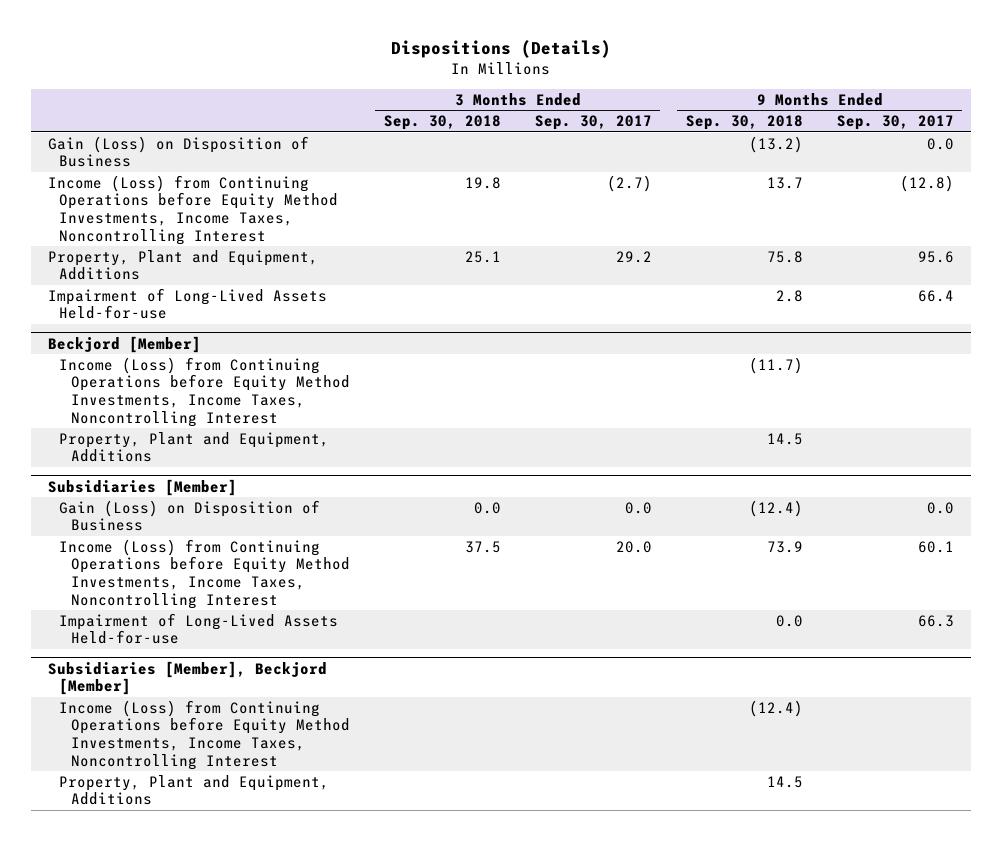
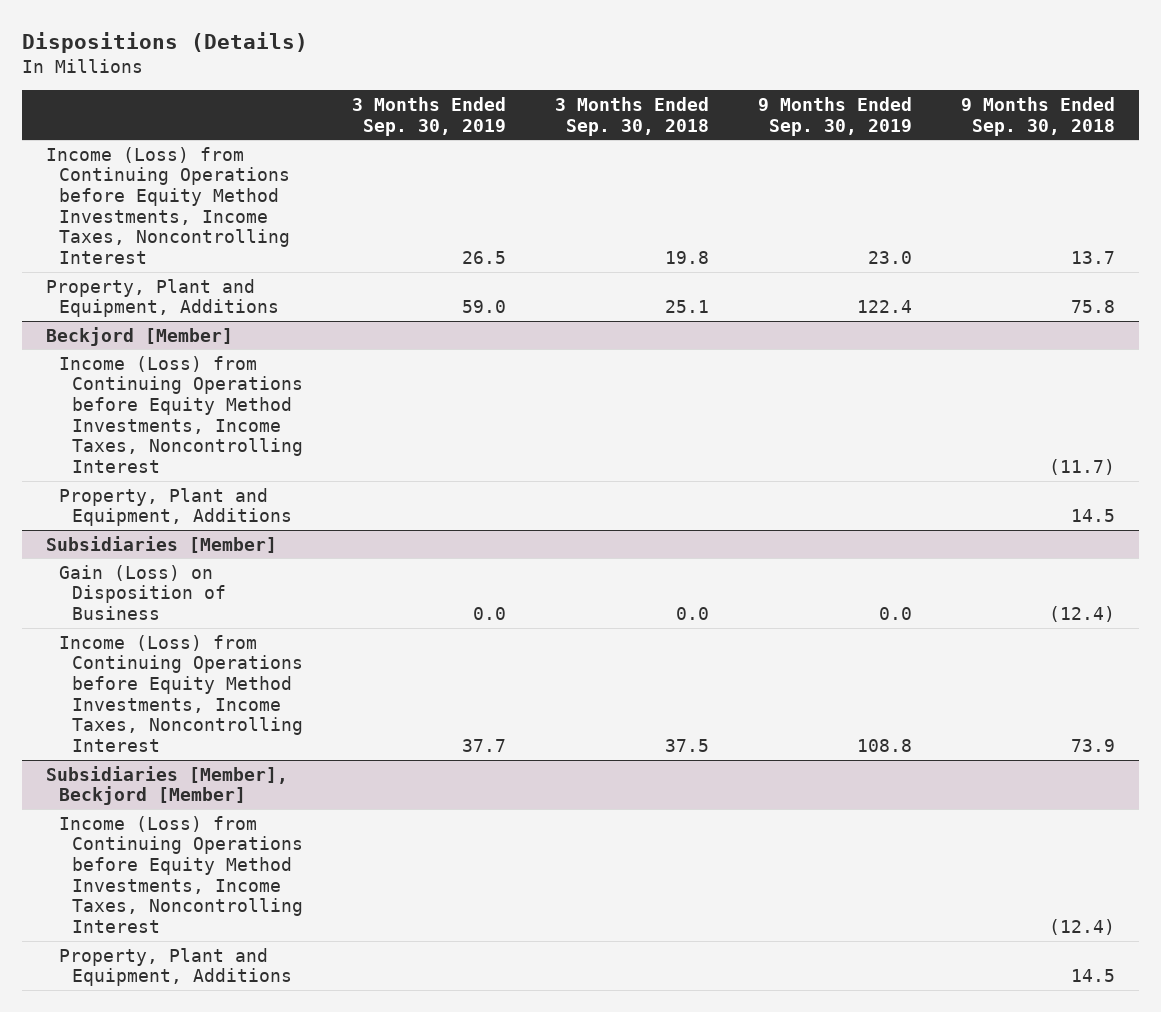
[534,115,652,131] Sep. 30, 2017 -> none
[836,115,954,131] Sep. 30, 2017 -> none
none -> [352,97,507,136] 3 Months Ended Sep. 30, 2019
none -> [757,97,912,136] 9 Months Ended Sep. 30, 2019
[47,135,309,168] Gain (Loss) on Disposition of Business -> none
[47,287,327,320] Impairment of Long-Lived Assets Held-for-use -> none
[59,612,339,645] Impairment of Long-Lived Assets Held-for-use -> none

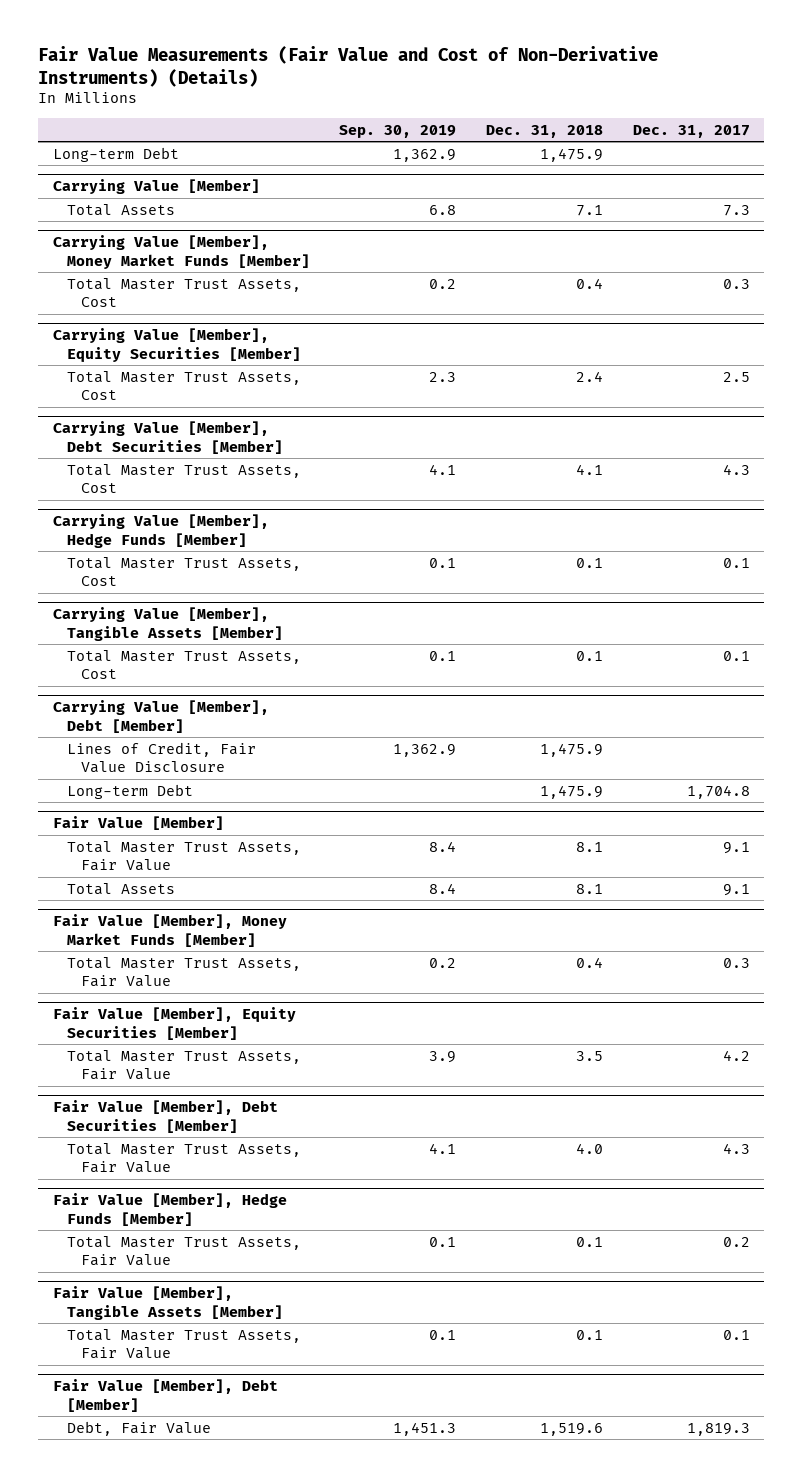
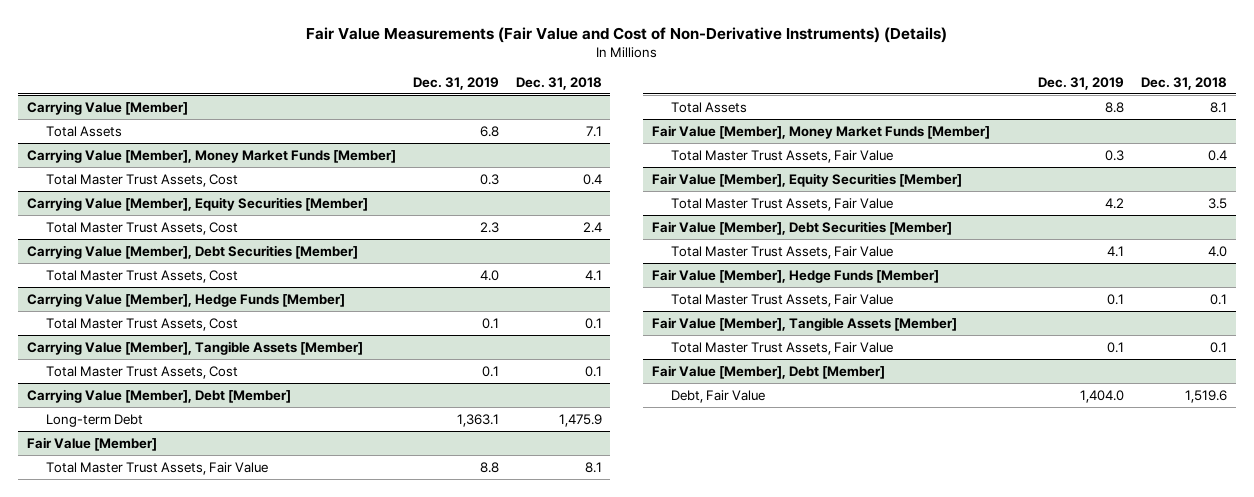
[339,124,457,138] Sep. 30, 2019 -> none
[632,124,750,138] Dec. 31, 2017 -> none
none -> [412,76,499,90] Dec. 31, 2019
[53,146,180,162] Long-term Debt -> none
[66,741,256,774] Lines of Credit, Fair Value Disclosure -> none

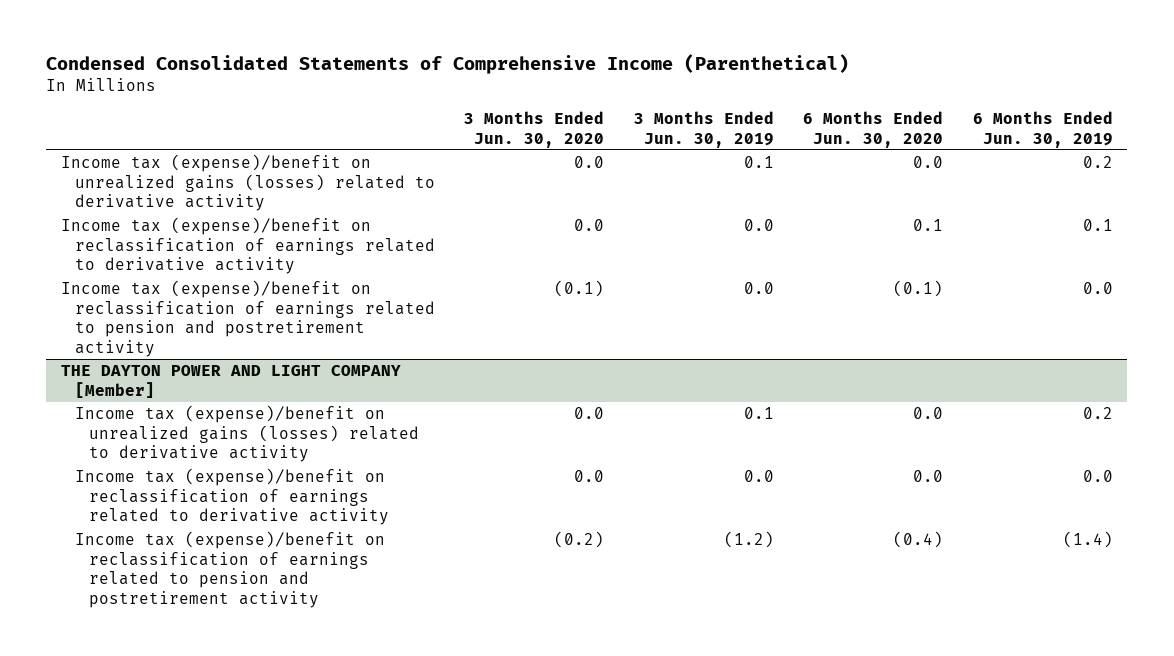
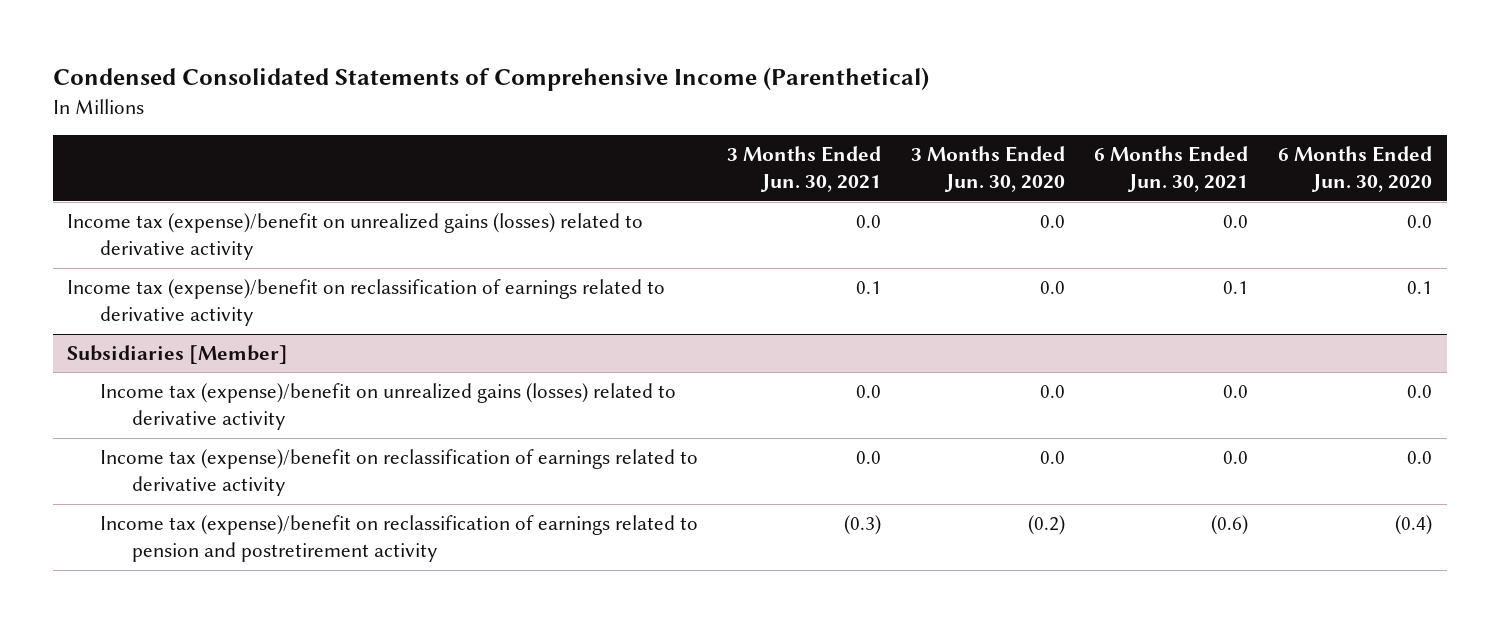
[633,111,774,148] 3 Months Ended Jun. 30, 2019 -> none
[972,111,1113,148] 6 Months Ended Jun. 30, 2019 -> none
none -> [727,146,882,193] 3 Months Ended Jun. 30, 2021
none -> [1094,146,1249,193] 6 Months Ended Jun. 30, 2021
[60,280,436,357] Income tax (expense)/benefit on reclassification of earnings related to pension and postretirement activity -> none
[60,365,401,398] THE DAYTON POWER AND LIGHT COMPANY [Member] -> [67,345,289,365] Subsidiaries [Member]

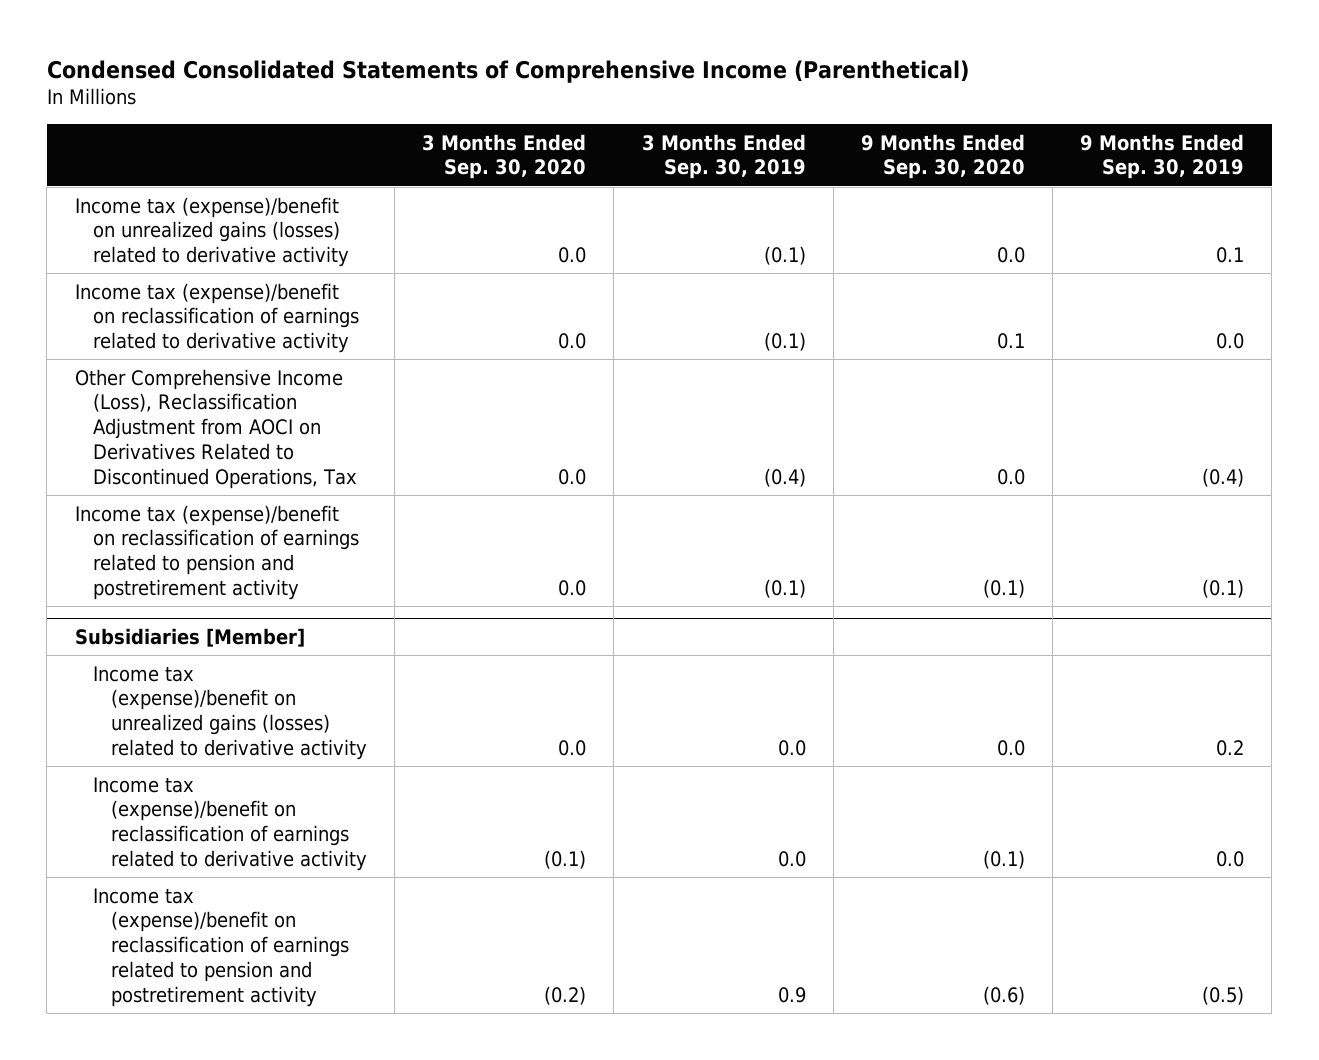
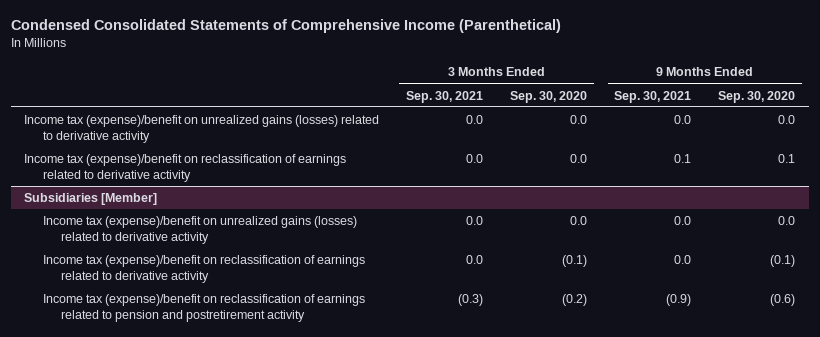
[641,133,806,180] 3 Months Ended Sep. 30, 2019 -> none
[1080,133,1245,180] 9 Months Ended Sep. 30, 2019 -> none
none -> [406,90,484,103] Sep. 30, 2021
none -> [614,90,692,103] Sep. 30, 2021
[74,368,357,489] Other Comprehensive Income (Loss), Reclassification Adjustment from AOCI on Derivatives Related to Discontinued Operations, Tax -> none
[74,504,359,600] Income tax (expense)/benefit on reclassification of earnings related to pension and postretirement activity -> none

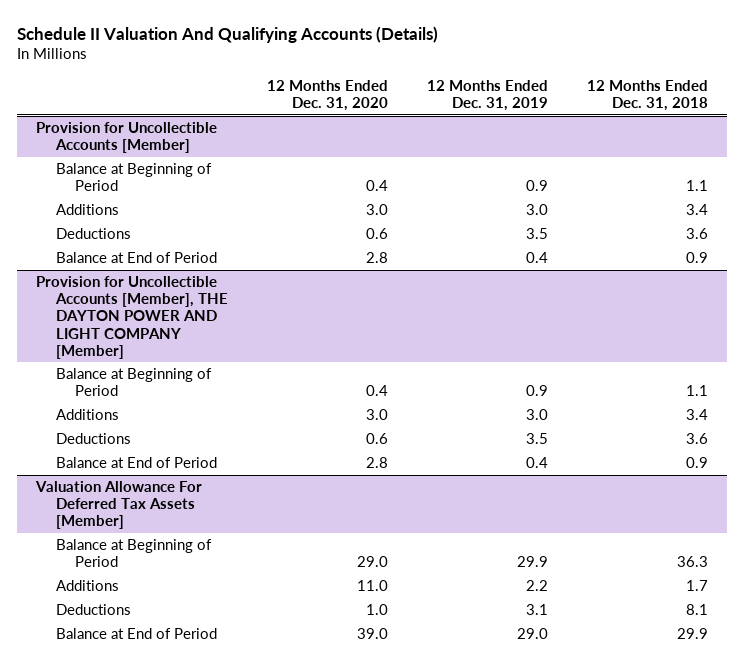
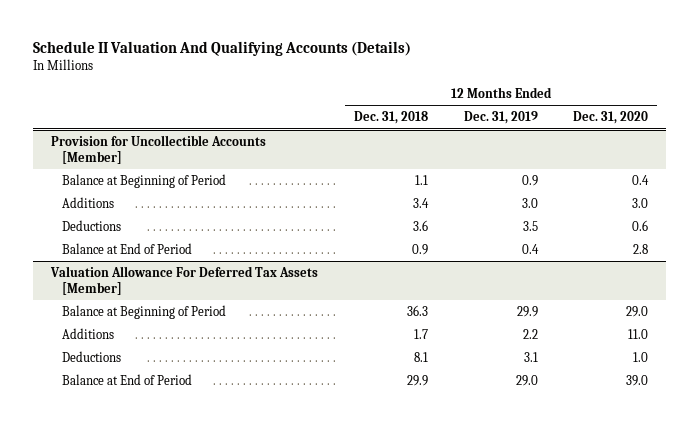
[36,276,228,359] Provision for Uncollectible Accounts [Member], THE DAYTON POWER AND LIGHT COMPANY [Member] -> none
[55,368,212,397] Balance at Beginning of Period -> none
[55,409,119,421] Additions -> none
[55,433,131,445] Deductions -> none
[55,457,217,469] Balance at End of Period -> none

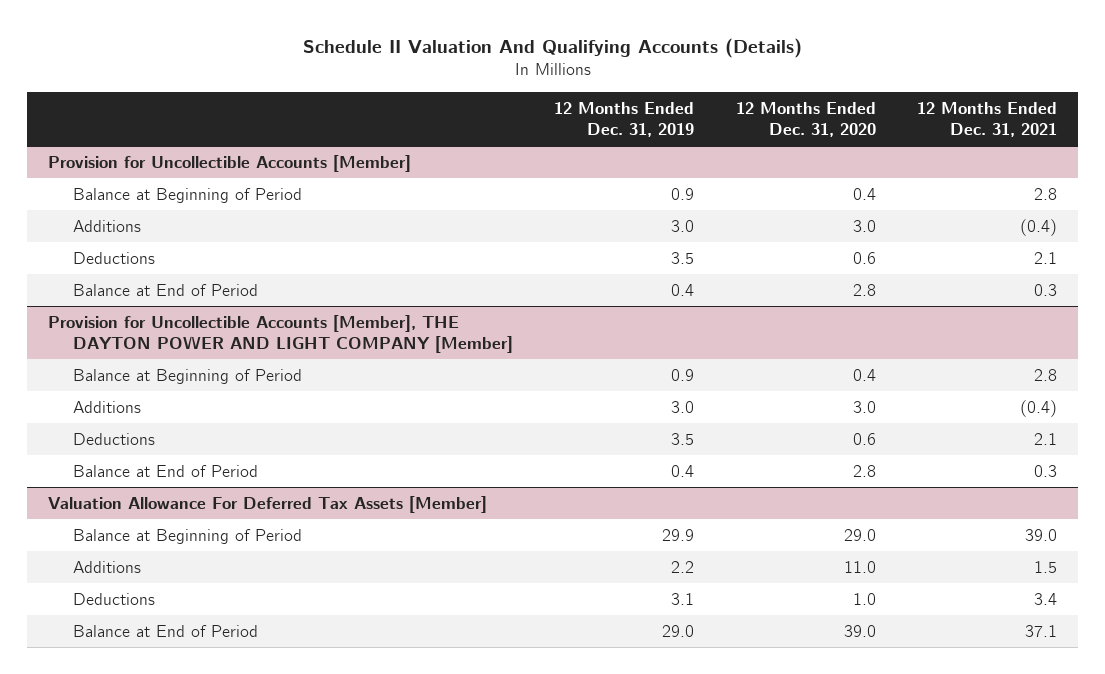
[353,111,428,125] Dec. 31, 2018 -> none
none -> [917,101,1058,137] 12 Months Ended Dec. 31, 2021
none -> [48,314,513,353] Provision for Uncollectible Accounts [Member], THE DAYTON POWER AND LIGHT COMPANY [Member]
none -> [72,368,302,384] Balance at Beginning of Period
none -> [72,400,141,413] Additions
none -> [72,432,155,445] Deductions
none -> [72,464,258,477] Balance at End of Period

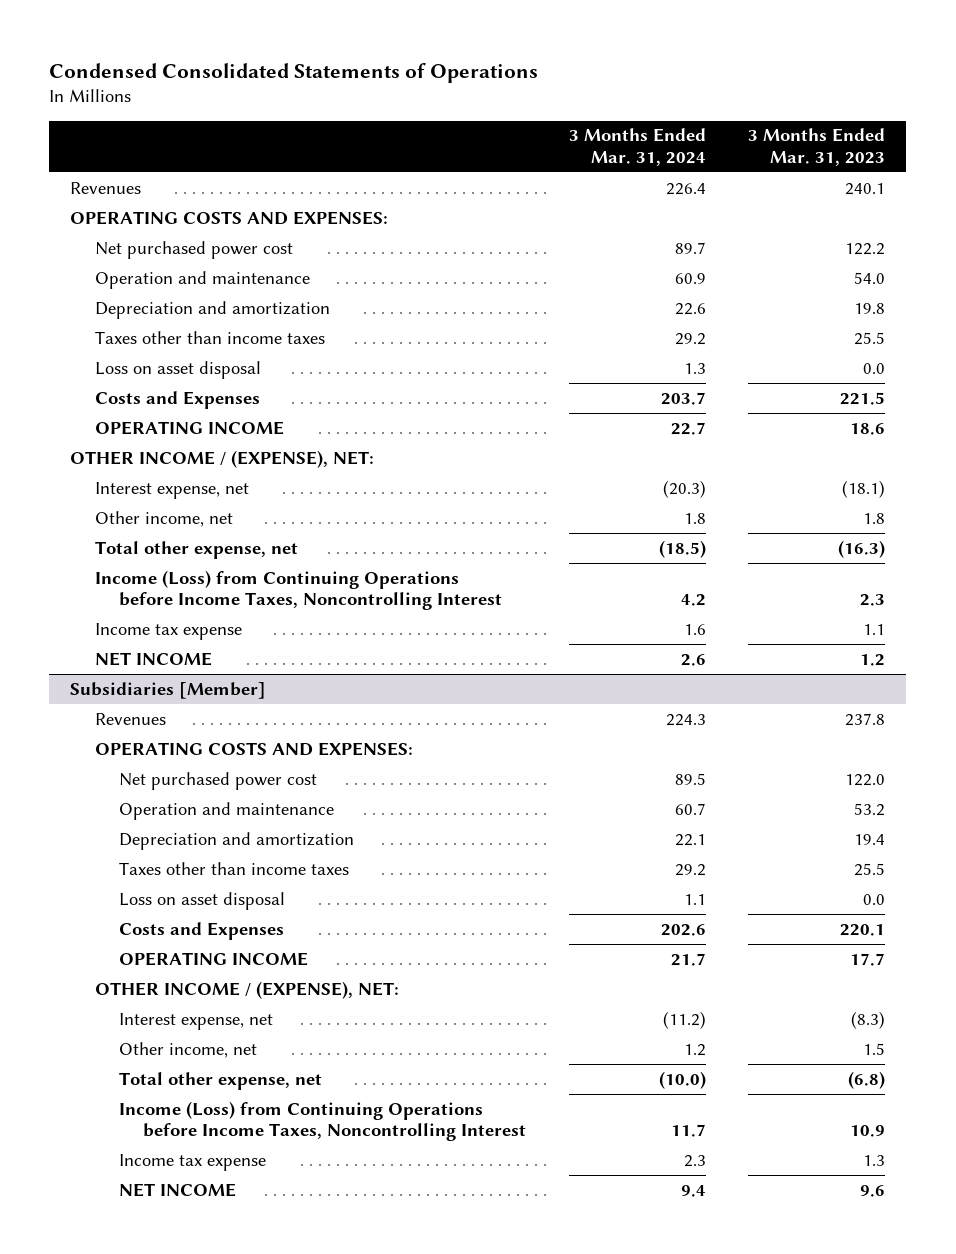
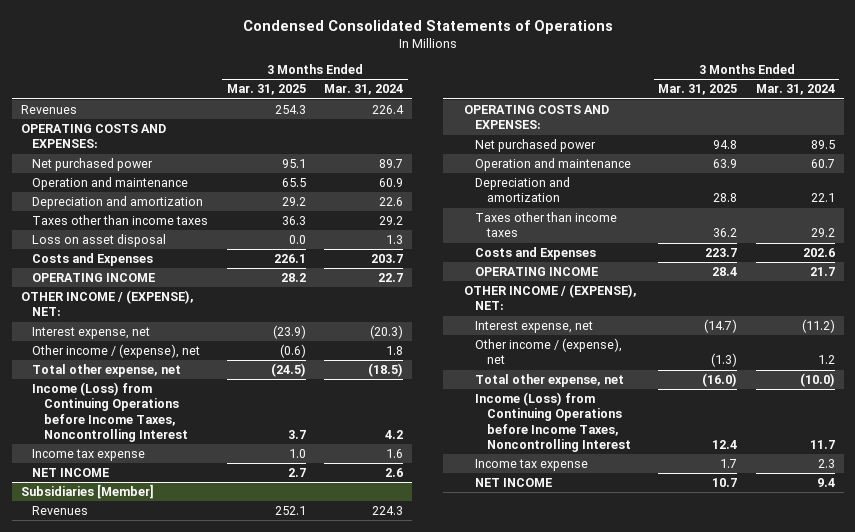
[748,128,886,166] 3 Months Ended Mar. 31, 2023 -> none
none -> [226,84,306,96] Mar. 31, 2025
[94,240,293,259] Net purchased power cost -> [32,158,154,172] Net purchased power
[94,510,233,527] Other income, net -> [32,344,201,359] Other income / (expense), net
[118,771,317,790] Net purchased power cost -> [475,139,597,153] Net purchased power
[118,891,285,910] Loss on asset disposal -> none
[118,1041,257,1058] Other income, net -> [475,338,623,365] Other income / (expense), net

